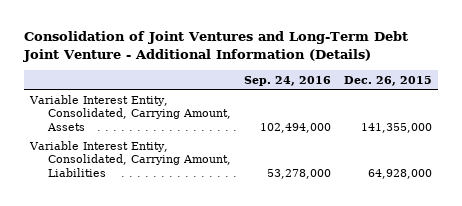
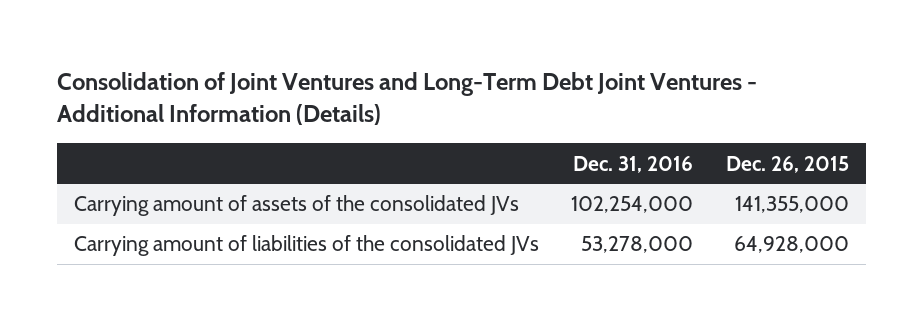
[23,31,409,62] Consolidation of Joint Ventures and Long-Term Debt Joint Venture - Additional Information (Details) -> [57,71,758,126] Consolidation of Joint Ventures and Long-Term Debt Joint Ventures - Additional Information (Details)
[243,75,331,86] Sep. 24, 2016 -> none
none -> [573,155,694,173] Dec. 31, 2016
[29,94,232,131] Variable Interest Entity, Consolidated, Carrying Amount, Assets -> [73,195,519,217] Carrying amount of assets of the consolidated JVs
[29,140,232,177] Variable Interest Entity, Consolidated, Carrying Amount, Liabilities -> [73,235,539,257] Carrying amount of liabilities of the consolidated JVs

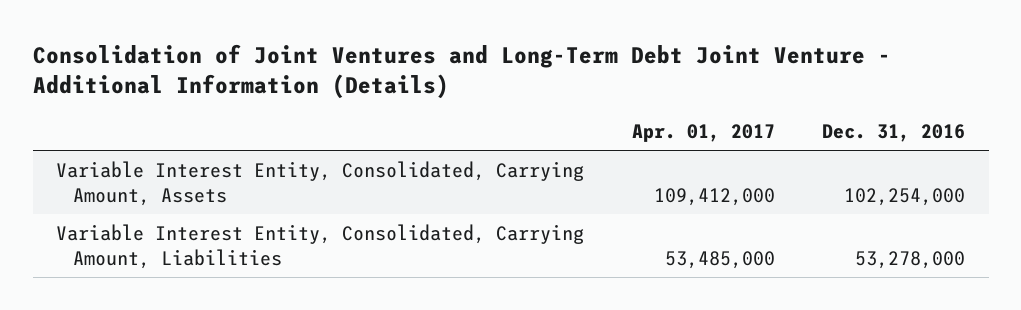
[57,71,758,126] Consolidation of Joint Ventures and Long-Term Debt Joint Ventures - Additional Information (Details) -> [32,43,891,99] Consolidation of Joint Ventures and Long-Term Debt Joint Venture - Additional Information (Details)
[726,155,850,173] Dec. 26, 2015 -> none
none -> [631,124,775,143] Apr. 01, 2017
[73,195,519,217] Carrying amount of assets of the consolidated JVs -> [56,160,585,206] Variable Interest Entity, Consolidated, Carrying Amount, Assets
[73,235,539,257] Carrying amount of liabilities of the consolidated JVs -> [56,223,585,269] Variable Interest Entity, Consolidated, Carrying Amount, Liabilities

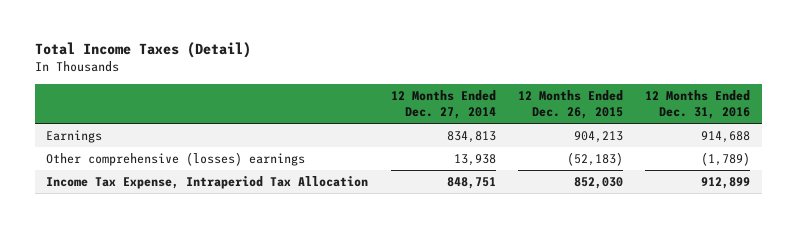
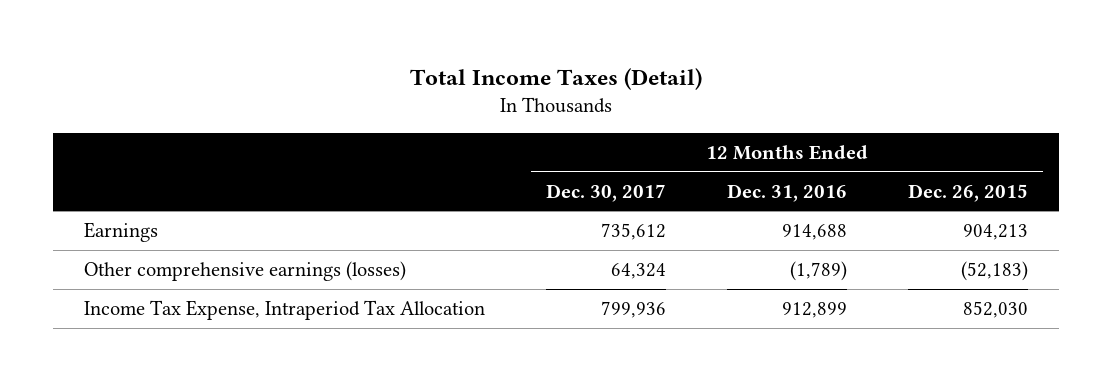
[390,90,496,120] 12 Months Ended Dec. 27, 2014 -> none
none -> [545,183,666,202] Dec. 30, 2017
[46,152,306,167] Other comprehensive (losses) earnings -> [83,261,406,282] Other comprehensive earnings (losses)

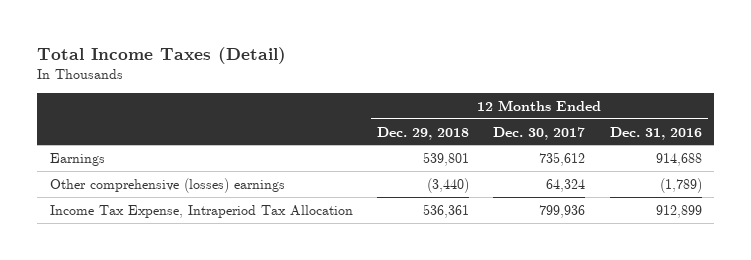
[908,183,1029,202] Dec. 26, 2015 -> none
none -> [376,126,469,140] Dec. 29, 2018
[83,261,406,282] Other comprehensive earnings (losses) -> [49,177,285,193] Other comprehensive (losses) earnings

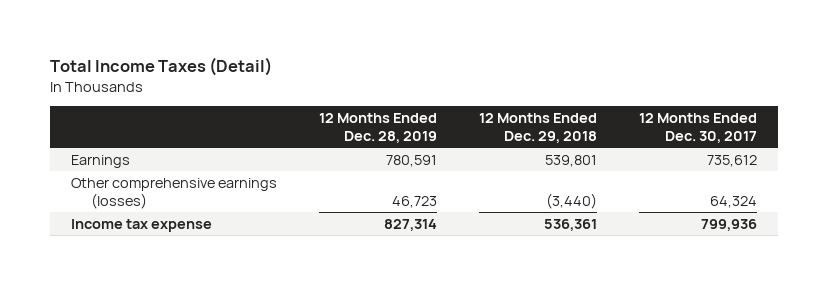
[609,126,702,140] Dec. 31, 2016 -> none
none -> [319,112,438,144] 12 Months Ended Dec. 28, 2019
[49,177,285,193] Other comprehensive (losses) earnings -> [71,177,278,209] Other comprehensive earnings (losses)
[49,204,353,218] Income Tax Expense, Intraperiod Tax Allocation -> [71,218,213,232] Income tax expense

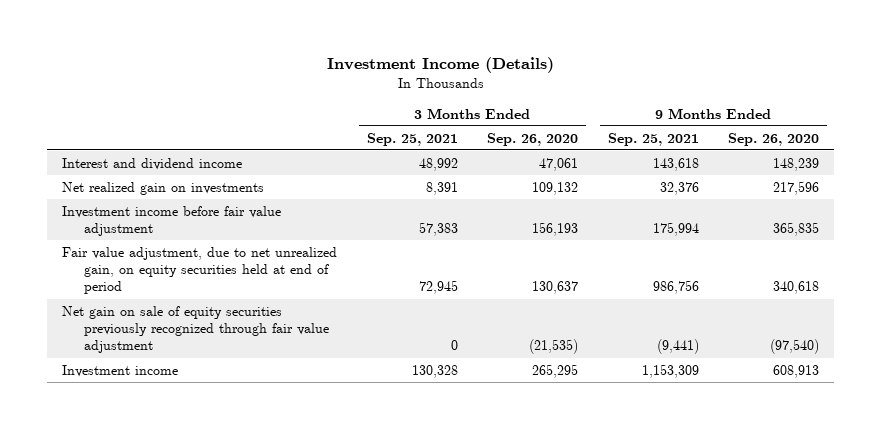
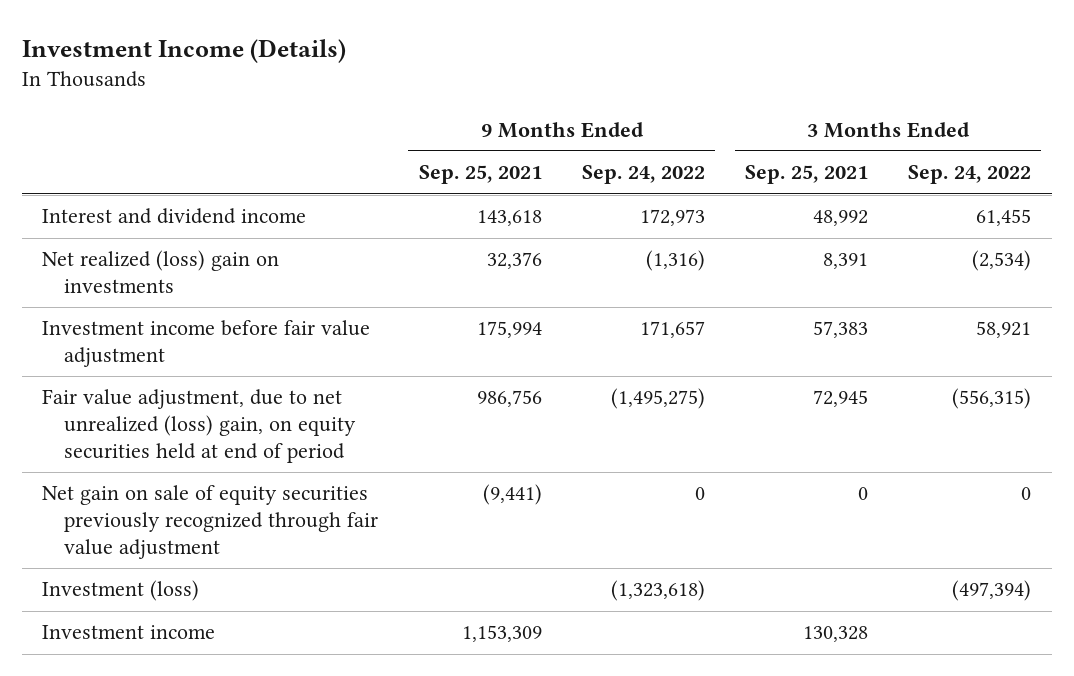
[487,132,579,146] Sep. 26, 2020 -> none
[728,132,820,146] Sep. 26, 2020 -> none
none -> [581,165,705,185] Sep. 24, 2022
none -> [908,165,1032,185] Sep. 24, 2022
[62,181,265,195] Net realized gain on investments -> [42,250,280,294] Net realized (loss) gain on investments
[62,246,338,295] Fair value adjustment, due to net unrealized gain, on equity securities held at end of period -> [42,389,357,463] Fair value adjustment, due to net unrealized (loss) gain, on equity securities held at end of period
none -> [42,580,200,602] Investment (loss)

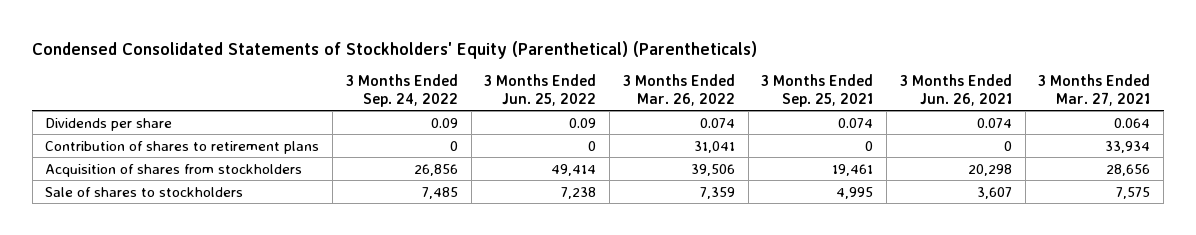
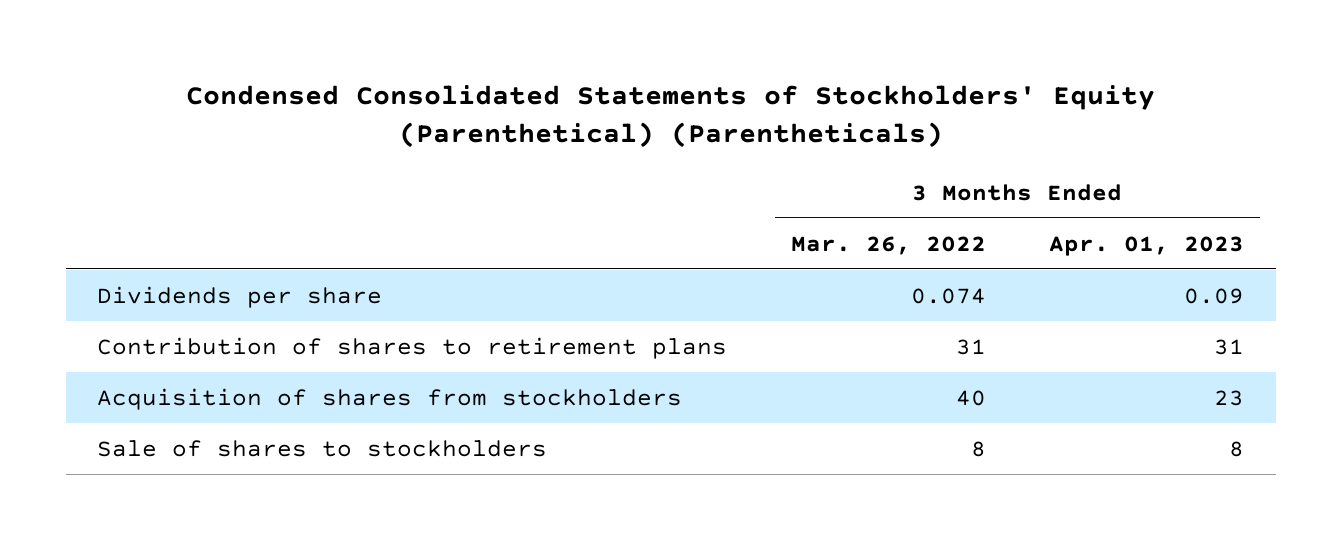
[345,74,458,107] 3 Months Ended Sep. 24, 2022 -> none
[484,74,597,106] 3 Months Ended Jun. 25, 2022 -> none
[761,74,874,107] 3 Months Ended Sep. 25, 2021 -> none
[899,74,1012,106] 3 Months Ended Jun. 26, 2021 -> none
[1038,74,1151,106] 3 Months Ended Mar. 27, 2021 -> none
none -> [1049,235,1245,256] Apr. 01, 2023
[693,140,735,153] 31,041 -> [955,338,986,355] 31
[690,163,735,176] 39,506 -> [955,389,986,406] 40
[699,186,735,199] 7,359 -> [970,440,986,457] 8

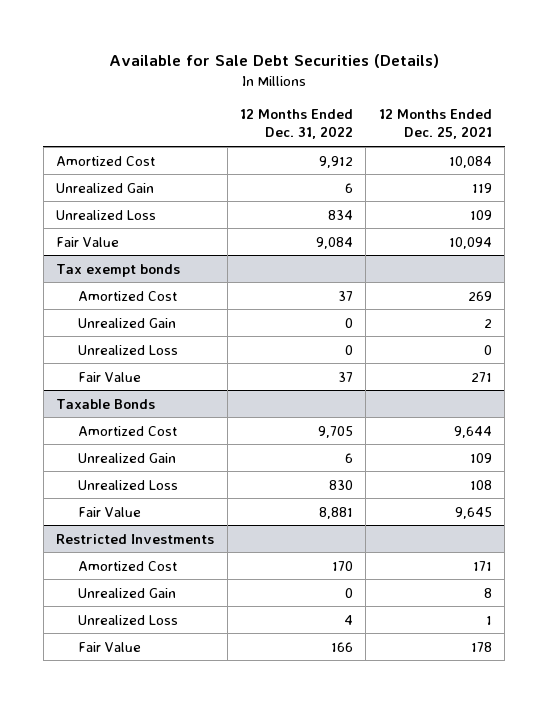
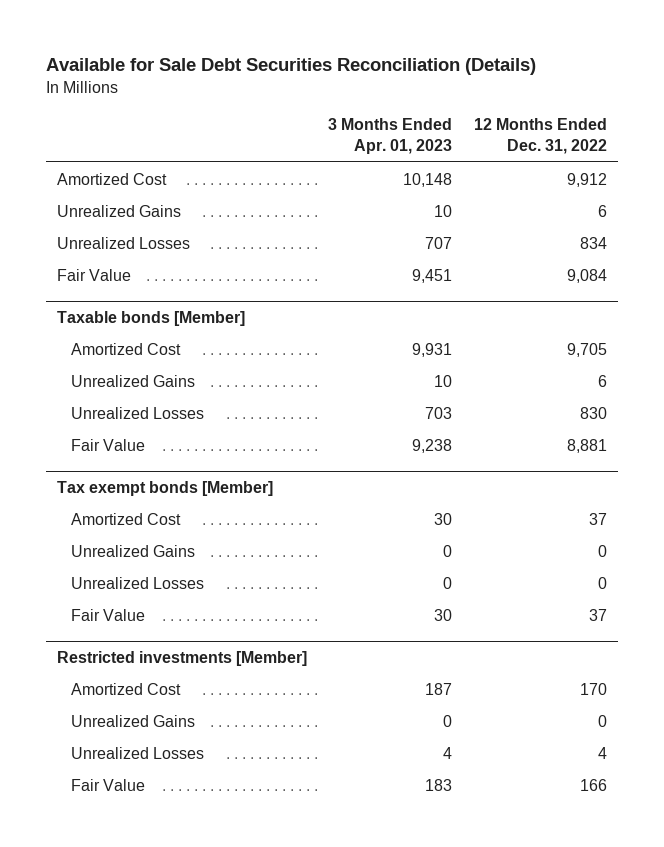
[109,53,440,68] Available for Sale Debt Securities (Details) -> [45,57,536,75] Available for Sale Debt Securities Reconciliation (Details)
[378,108,492,140] 12 Months Ended Dec. 25, 2021 -> none
none -> [328,118,453,155] 3 Months Ended Apr. 01, 2023
[56,182,155,193] Unrealized Gain -> [56,204,181,217] Unrealized Gains
[56,209,157,220] Unrealized Loss -> [56,236,190,249] Unrealized Losses
[56,263,181,277] Tax exempt bonds -> none
[77,290,177,301] Amortized Cost -> none
[77,317,176,328] Unrealized Gain -> none
[77,344,178,355] Unrealized Loss -> none
[77,371,141,382] Fair Value -> none
[56,398,156,409] Taxable Bonds -> [56,310,245,326] Taxable bonds [Member]
[77,452,176,463] Unrealized Gain -> [70,374,195,387] Unrealized Gains
[77,479,178,490] Unrealized Loss -> [70,406,204,419] Unrealized Losses
none -> [56,480,273,496] Tax exempt bonds [Member]
none -> [70,512,181,525] Amortized Cost
none -> [70,544,195,557] Unrealized Gains
none -> [70,576,204,589] Unrealized Losses
none -> [70,608,145,621] Fair Value
[56,533,215,544] Restricted Investments -> [56,650,307,666] Restricted investments [Member]
[77,587,176,598] Unrealized Gain -> [70,714,195,727] Unrealized Gains
[77,614,178,625] Unrealized Loss -> [70,746,204,759] Unrealized Losses

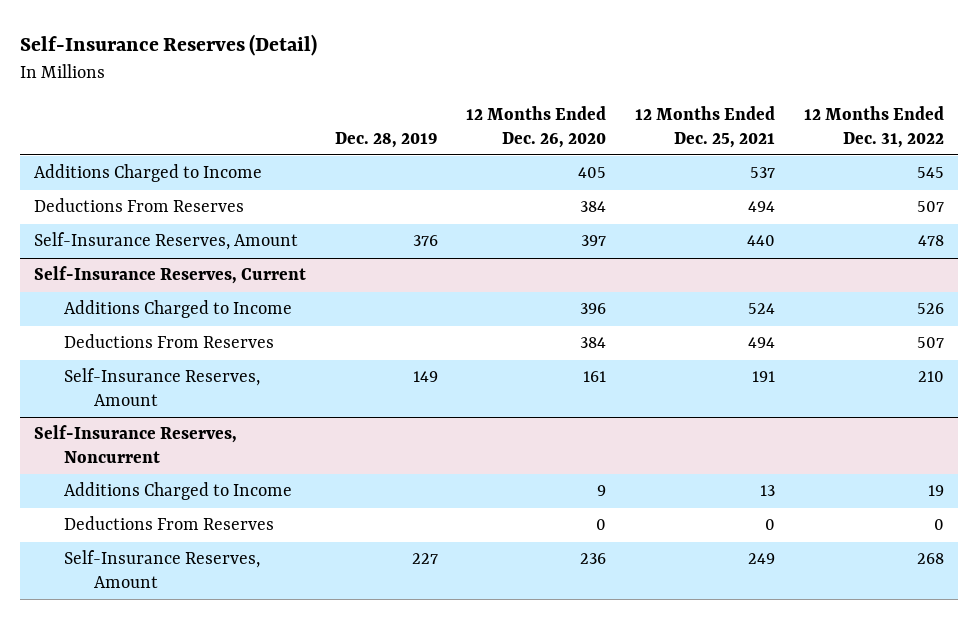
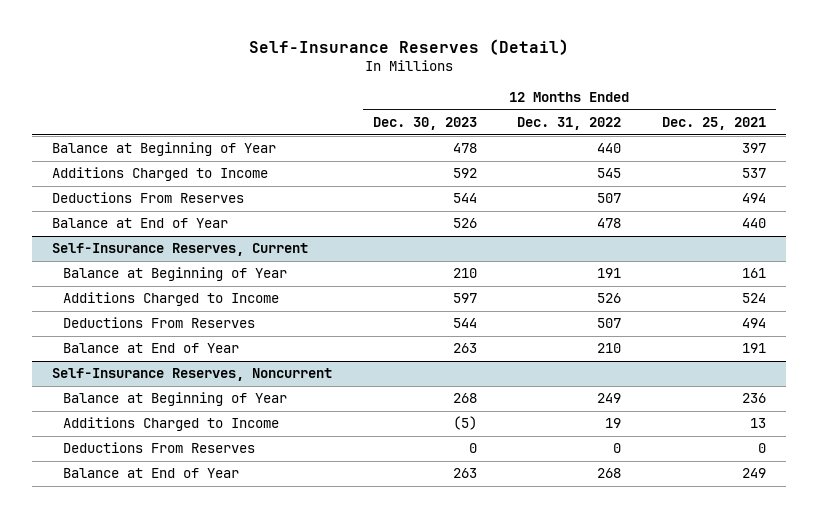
[334,131,438,148] Dec. 28, 2019 -> none
[466,106,607,148] 12 Months Ended Dec. 26, 2020 -> none
none -> [372,117,477,131] Dec. 30, 2023
none -> [52,142,277,157] Balance at Beginning of Year
[33,232,298,251] Self-Insurance Reserves, Amount -> [52,218,229,229] Balance at End of Year
none -> [63,267,288,282] Balance at Beginning of Year
[63,368,260,407] Self-Insurance Reserves, Amount -> [63,343,240,354] Balance at End of Year
none -> [63,392,288,407] Balance at Beginning of Year
[63,550,260,589] Self-Insurance Reserves, Amount -> [63,468,240,479] Balance at End of Year

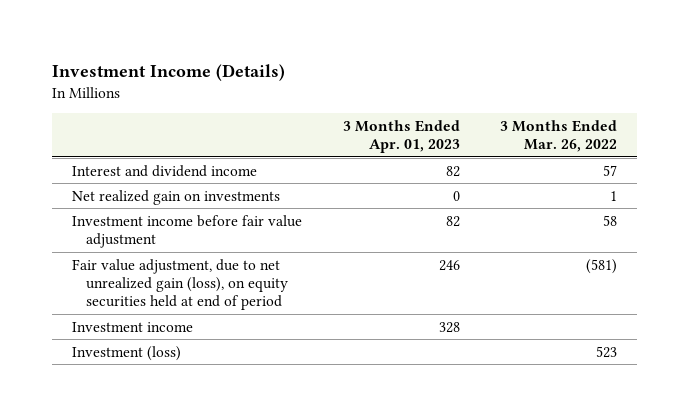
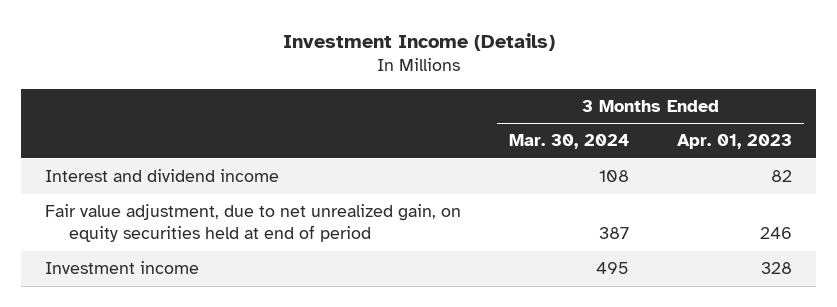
[499,120,617,153] 3 Months Ended Mar. 26, 2022 -> none
none -> [509,134,630,150] Mar. 30, 2024
[72,189,281,205] Net realized gain on investments -> none
[72,214,303,248] Investment income before fair value adjustment -> none
[72,258,289,311] Fair value adjustment, due to net unrealized gain (loss), on equity securities held at end of period -> [44,204,461,243] Fair value adjustment, due to net unrealized gain, on equity securities held at end of period
[72,345,182,361] Investment (loss) -> none

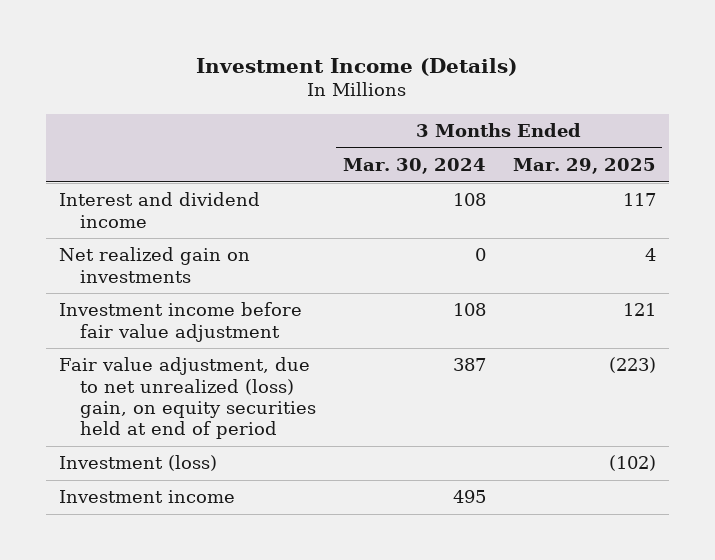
[677,134,793,150] Apr. 01, 2023 -> none
none -> [512,158,656,175] Mar. 29, 2025
none -> [59,247,251,283] Net realized gain on investments
none -> [59,302,303,342] Investment income before fair value adjustment
[44,204,461,243] Fair value adjustment, due to net unrealized gain, on equity securities held at end of period -> [59,357,317,440] Fair value adjustment, due to net unrealized (loss) gain, on equity securities held at end of period
none -> [59,455,218,472] Investment (loss)

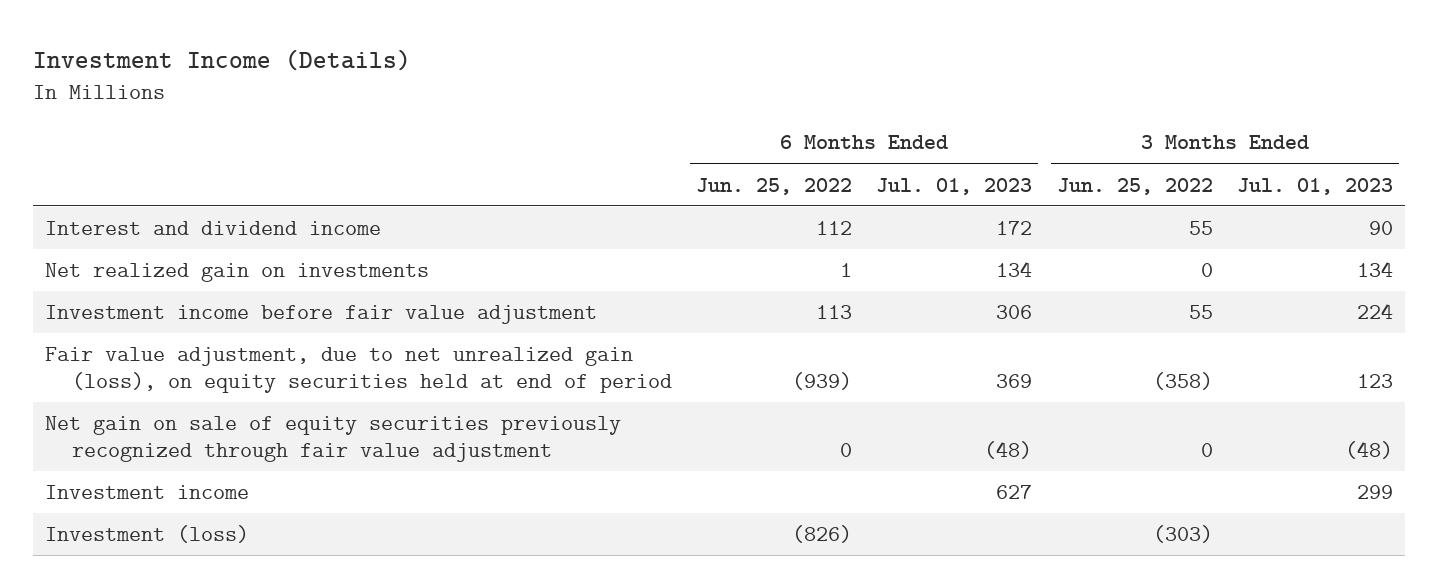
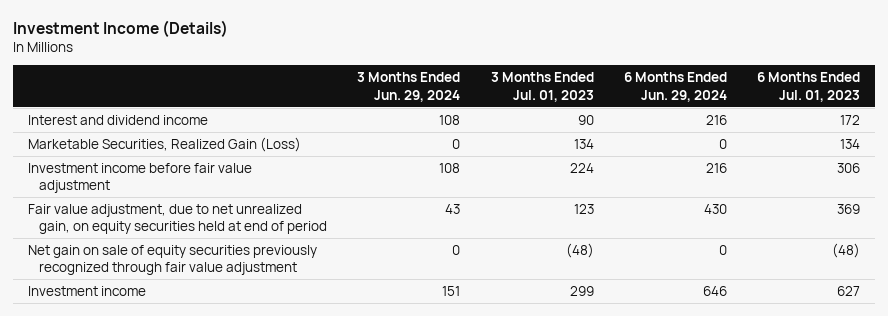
[696,177,853,195] Jun. 25, 2022 -> none
[1056,177,1213,195] Jun. 25, 2022 -> none
none -> [357,72,461,102] 3 Months Ended Jun. 29, 2024
none -> [623,72,727,102] 6 Months Ended Jun. 29, 2024
[45,262,430,282] Net realized gain on investments -> [27,137,301,153] Marketable Securities, Realized Gain (Loss)
[45,346,672,393] Fair value adjustment, due to net unrealized gain (loss), on equity securities held at end of period -> [27,204,328,235] Fair value adjustment, due to net unrealized gain, on equity securities held at end of period
[45,524,250,543] Investment (loss) -> none

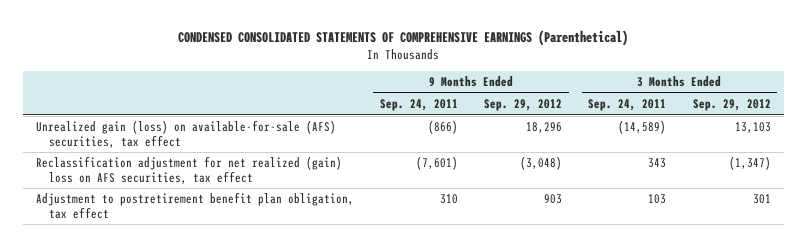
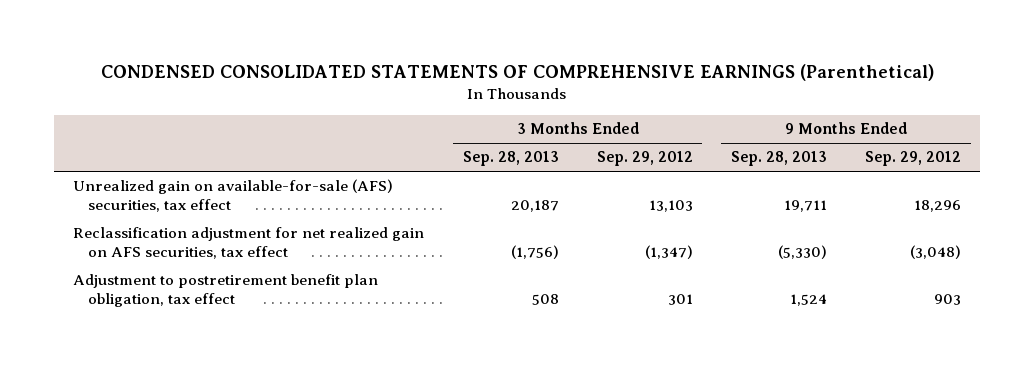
[379,99,458,112] Sep. 24, 2011 -> none
[588,99,667,112] Sep. 24, 2011 -> none
none -> [462,151,559,167] Sep. 28, 2013
none -> [730,151,827,167] Sep. 28, 2013
[35,120,336,148] Unrealized gain (loss) on available-for-sale (AFS) securities, tax effect -> [73,179,394,213] Unrealized gain on available-for-sale (AFS) securities, tax effect
[35,156,342,184] Reclassification adjustment for net realized (gain) loss on AFS securities, tax effect -> [73,227,425,260] Reclassification adjustment for net realized gain on AFS securities, tax effect

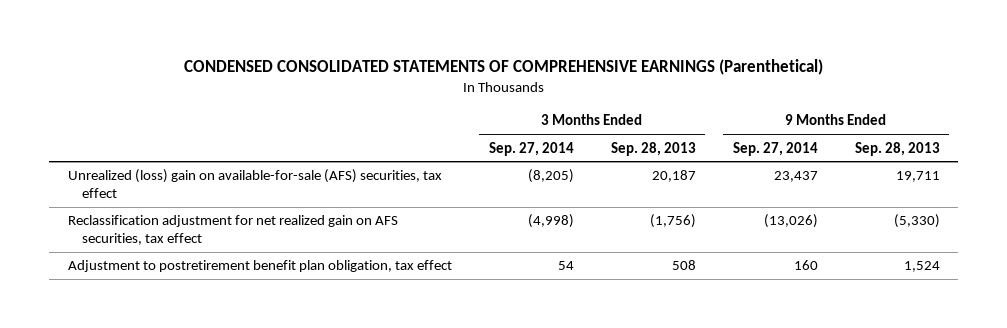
[596,151,693,167] Sep. 29, 2012 -> none
[865,151,962,167] Sep. 29, 2012 -> none
none -> [488,141,574,156] Sep. 27, 2014
none -> [732,141,818,156] Sep. 27, 2014
[73,179,394,213] Unrealized gain on available-for-sale (AFS) securities, tax effect -> [67,169,442,199] Unrealized (loss) gain on available-for-sale (AFS) securities, tax effect

